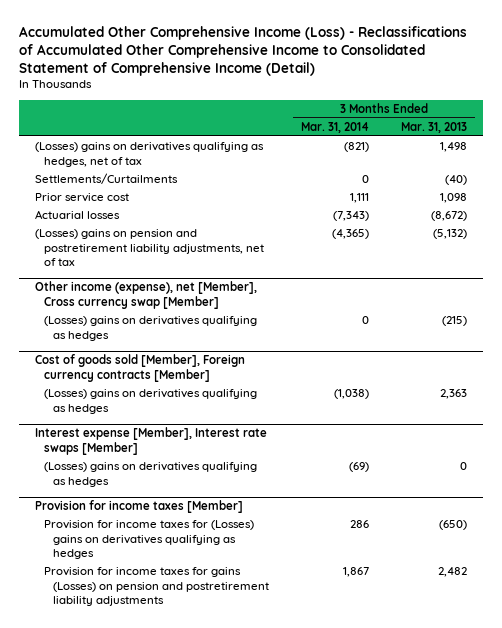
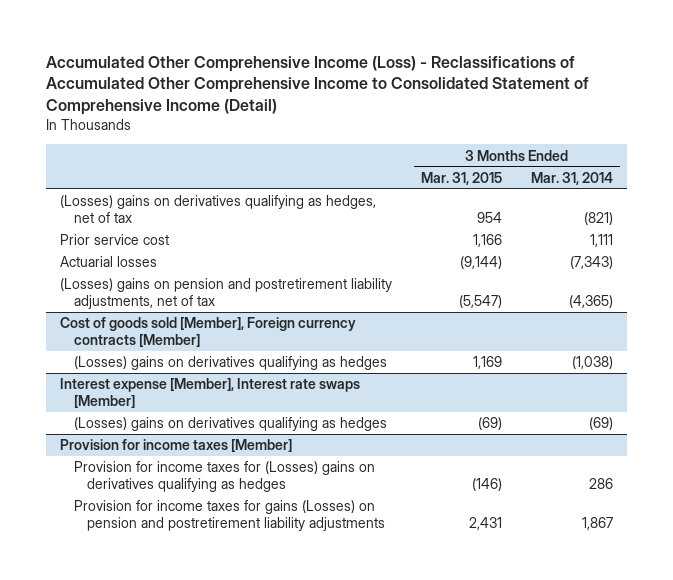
[401,121,468,133] Mar. 31, 2013 -> none
none -> [421,171,503,185] Mar. 31, 2015
[34,173,178,185] Settlements/Curtailments -> none
[34,281,257,309] Other income (expense), net [Member], Cross currency swap [Member] -> none
[44,316,258,341] (Losses) gains on derivatives qualifying as hedges -> none

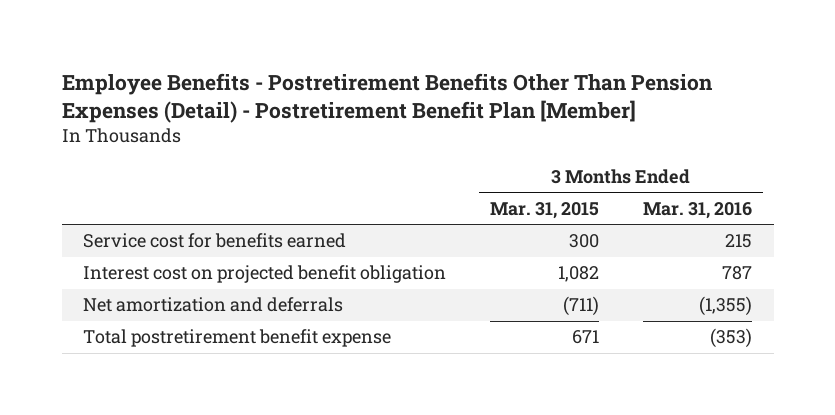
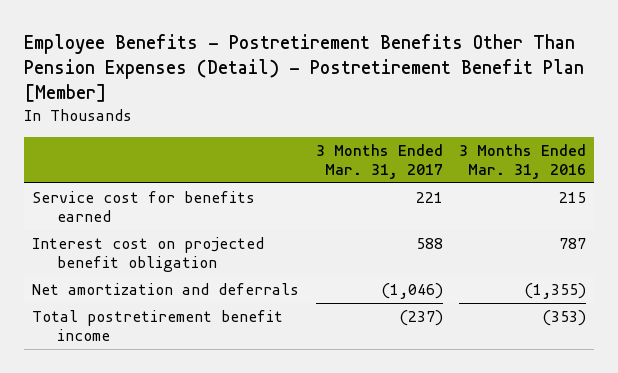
[490,201,600,219] Mar. 31, 2015 -> none
none -> [315,143,443,179] 3 Months Ended Mar. 31, 2017
[83,329,392,348] Total postretirement benefit expense -> [32,310,284,342] Total postretirement benefit income

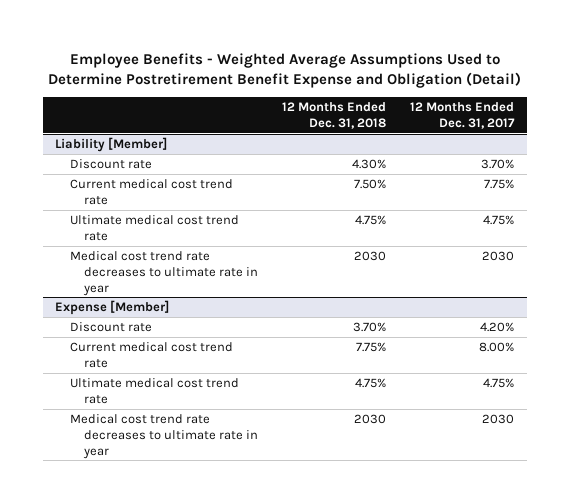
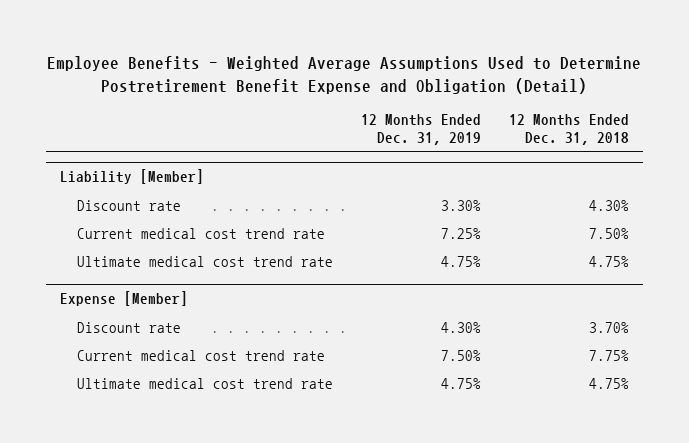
[410,102,516,130] 12 Months Ended Dec. 31, 2017 -> none
none -> [361,114,482,146] 12 Months Ended Dec. 31, 2019
[69,251,258,296] Medical cost trend rate decreases to ultimate rate in year -> none
[69,414,258,459] Medical cost trend rate decreases to ultimate rate in year -> none

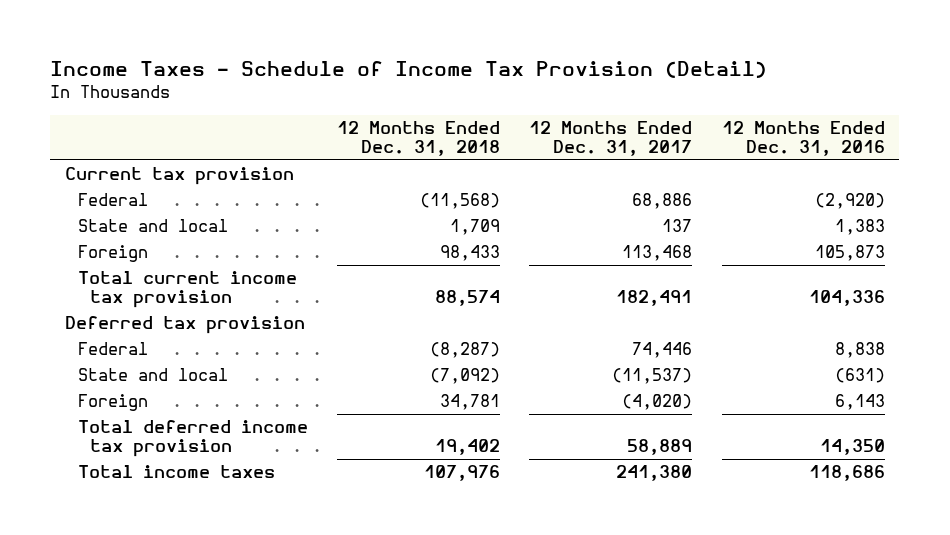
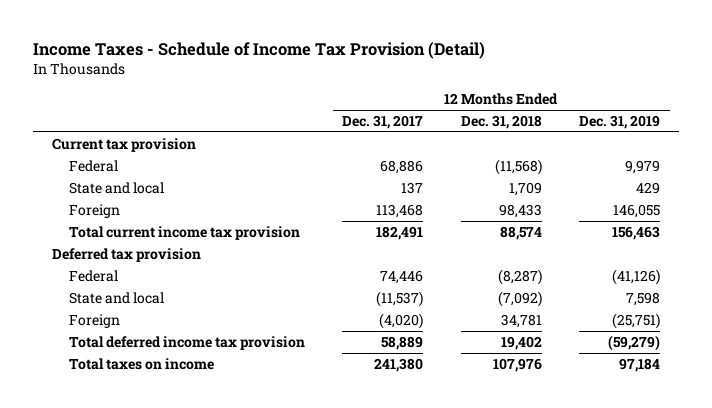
[721,121,885,157] 12 Months Ended Dec. 31, 2016 -> none
none -> [579,114,661,129] Dec. 31, 2019
[77,465,275,479] Total income taxes -> [68,357,214,370] Total taxes on income

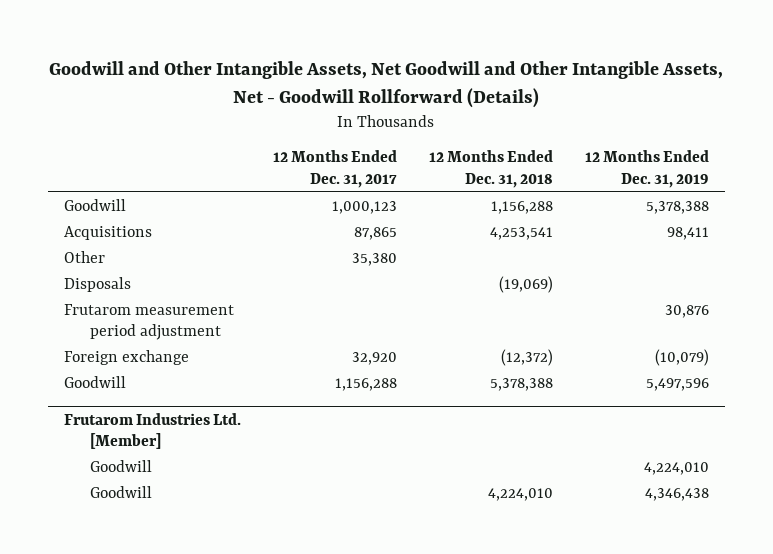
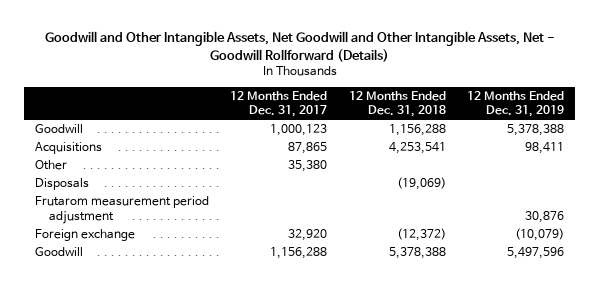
[64,412,242,449] Frutarom Industries Ltd. [Member] -> none
[90,460,153,473] Goodwill -> none
[90,486,153,499] Goodwill -> none

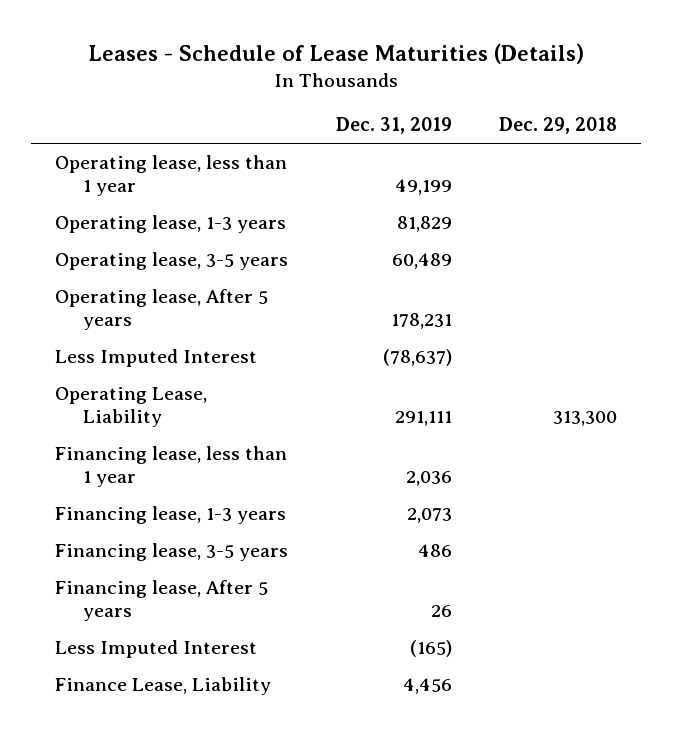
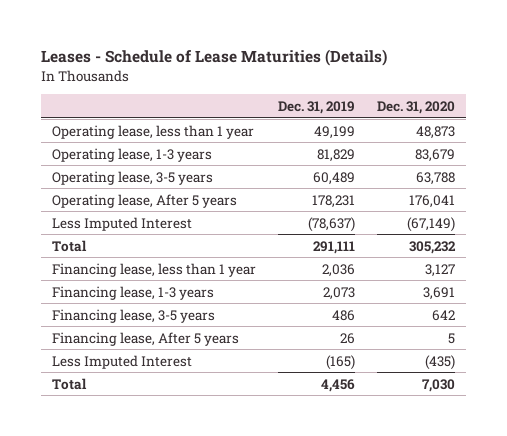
[499,117,618,135] Dec. 29, 2018 -> none
none -> [376,100,455,114] Dec. 31, 2020
[55,386,208,428] Operating Lease, Liability -> [51,239,87,252] Total
[55,676,272,695] Finance Lease, Liability -> [51,377,87,390] Total

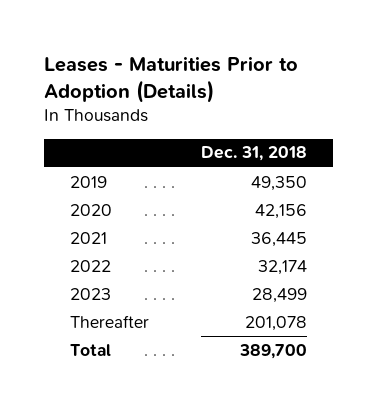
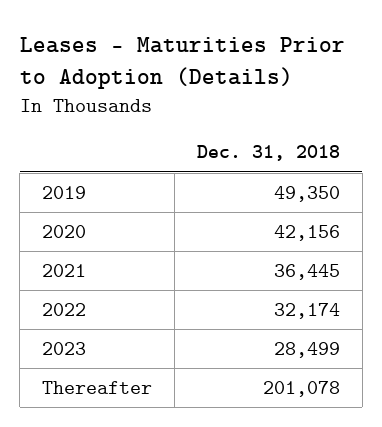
[70,343,112,356] Total -> none

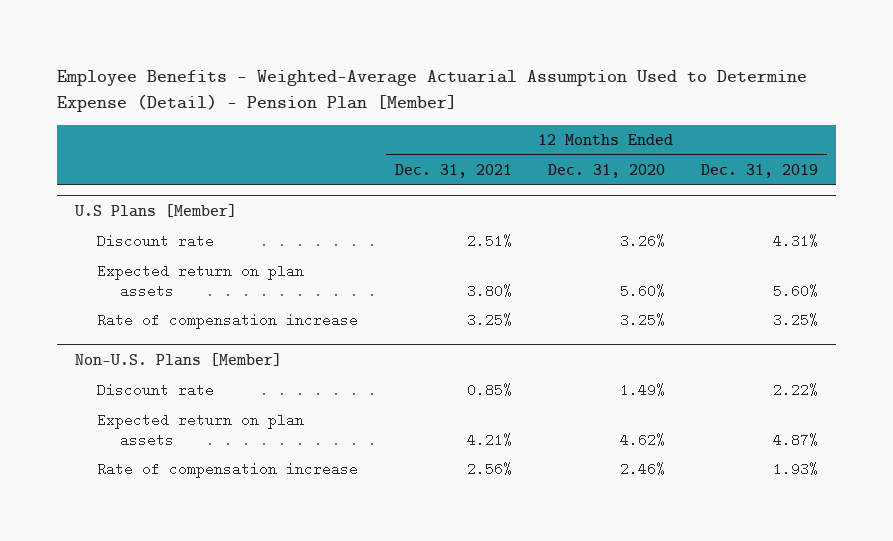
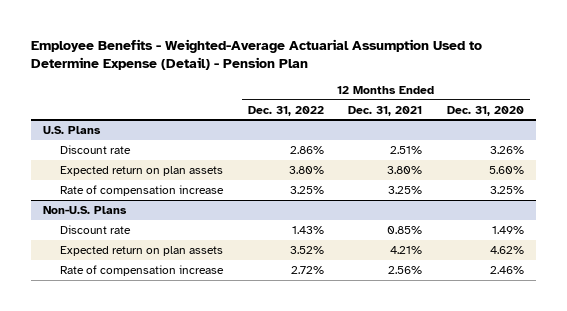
[56,70,807,113] Employee Benefits - Weighted-Average Actuarial Assumption Used to Determine Expense (Detail) - Pension Plan [Member] -> [30,38,482,71] Employee Benefits - Weighted-Average Actuarial Assumption Used to Determine Expense (Detail) - Pension Plan
[700,163,818,178] Dec. 31, 2019 -> none
none -> [247,105,324,116] Dec. 31, 2022
[73,203,237,217] U.S Plans [Member] -> [43,125,102,134] U.S. Plans
[74,352,282,366] Non-U.S. Plans [Member] -> [43,205,128,214] Non-U.S. Plans

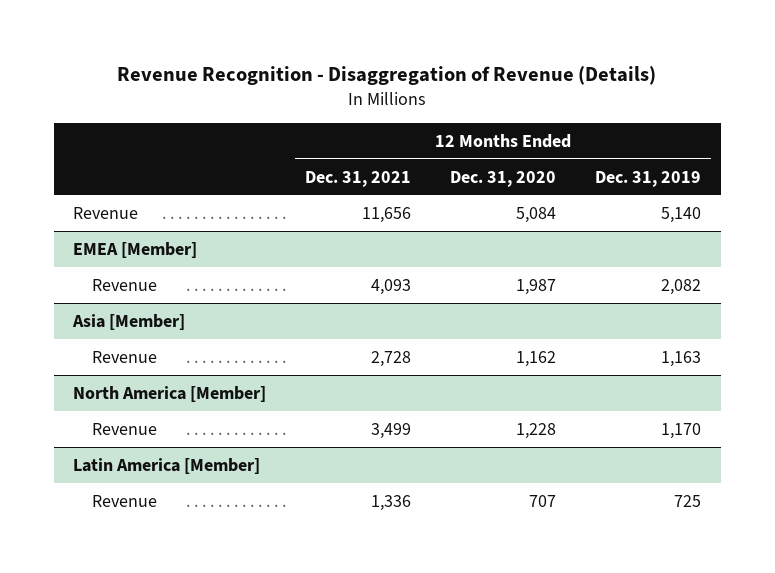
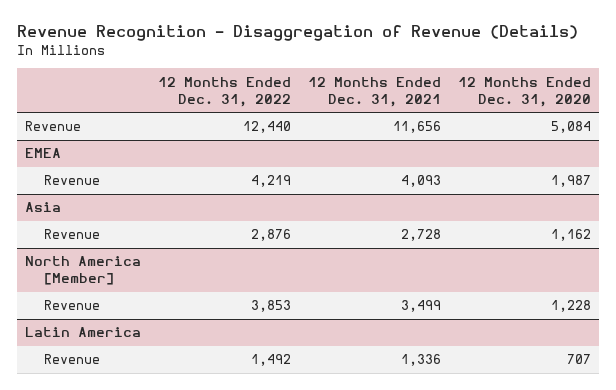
[595,170,702,187] Dec. 31, 2019 -> none
none -> [158,76,292,107] 12 Months Ended Dec. 31, 2022
[73,241,198,258] EMEA [Member] -> [25,148,62,159] EMEA
[72,313,186,330] Asia [Member] -> [25,202,62,213] Asia
[73,457,261,474] Latin America [Member] -> [25,327,142,338] Latin America

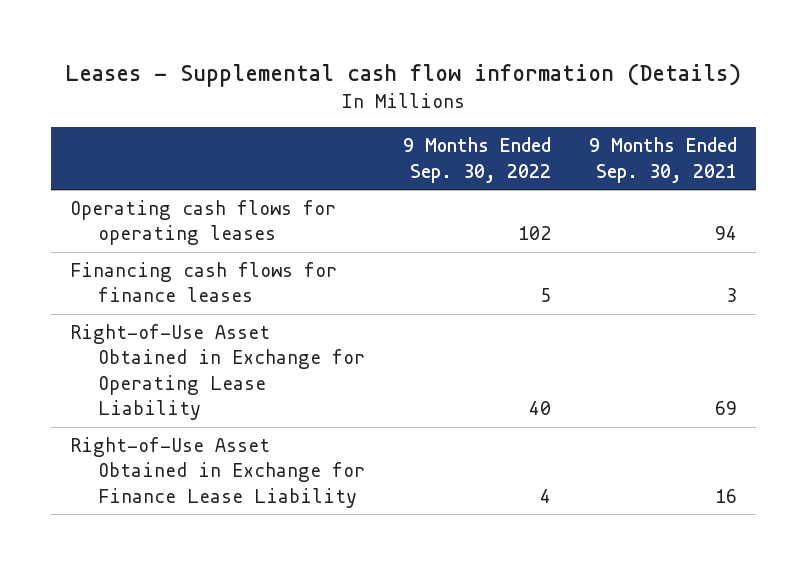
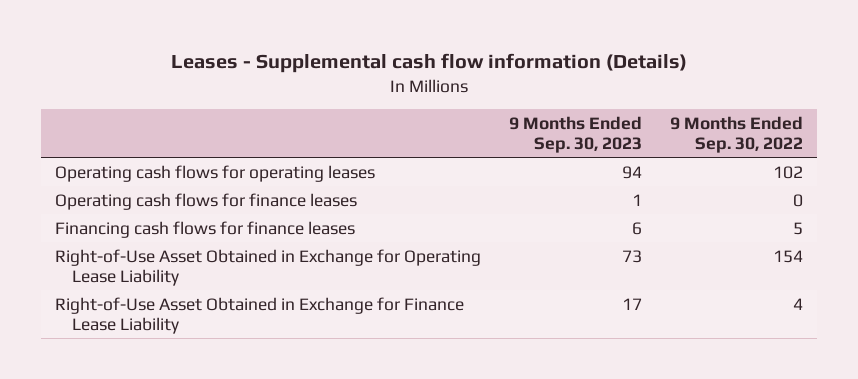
[588,137,737,183] 9 Months Ended Sep. 30, 2021 -> none
none -> [509,115,643,153] 9 Months Ended Sep. 30, 2023
none -> [55,192,358,210] Operating cash flows for finance leases
[528,401,551,416] 40 -> [773,249,804,263] 154

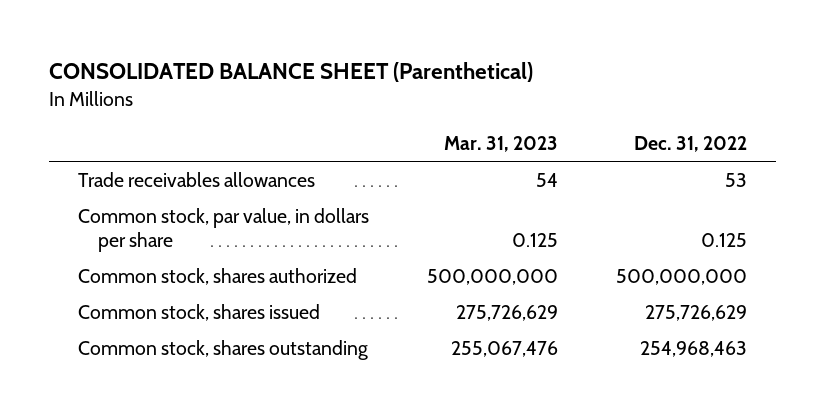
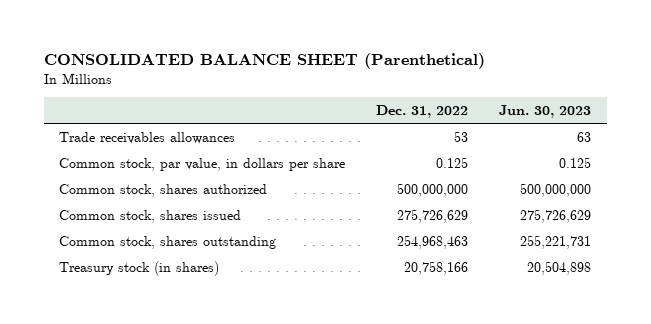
[444,136,559,153] Mar. 31, 2023 -> none
none -> [499,105,592,119] Jun. 30, 2023
none -> [59,260,220,276] Treasury stock (in shares)

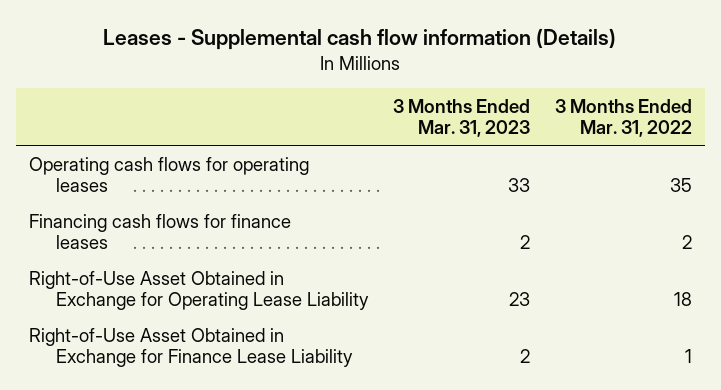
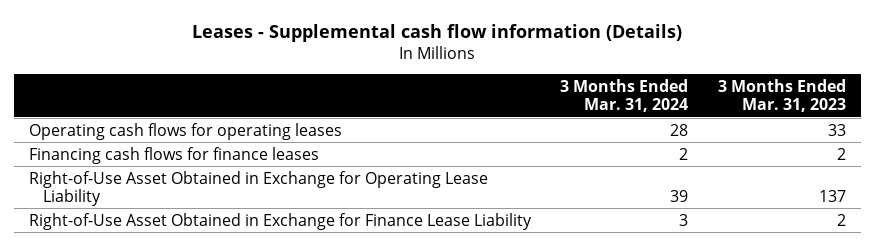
[555,98,693,138] 3 Months Ended Mar. 31, 2022 -> none
none -> [560,79,689,113] 3 Months Ended Mar. 31, 2024
[508,291,530,306] 23 -> [819,189,847,202] 137

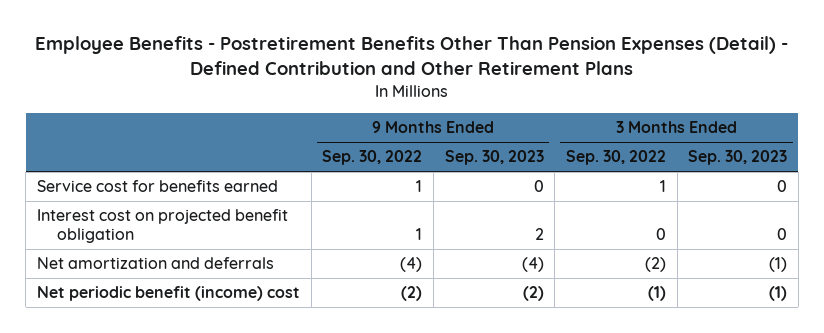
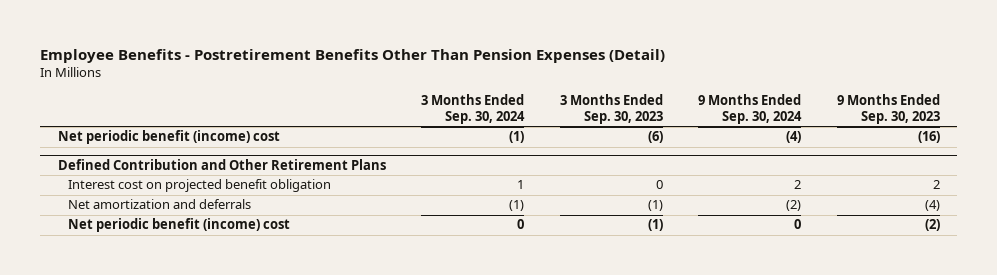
[35,36,789,76] Employee Benefits - Postretirement Benefits Other Than Pension Expenses (Detail) - Defined Contribution and Other Retirement Plans -> [39,48,665,63] Employee Benefits - Postretirement Benefits Other Than Pension Expenses (Detail)
[322,150,423,166] Sep. 30, 2022 -> none
[565,150,666,166] Sep. 30, 2022 -> none
none -> [421,93,526,125] 3 Months Ended Sep. 30, 2024
none -> [698,93,803,125] 9 Months Ended Sep. 30, 2024
[36,180,278,193] Service cost for benefits earned -> none
none -> [57,130,280,145] Net periodic benefit (income) cost
none -> [57,158,386,170] Defined Contribution and Other Retirement Plans

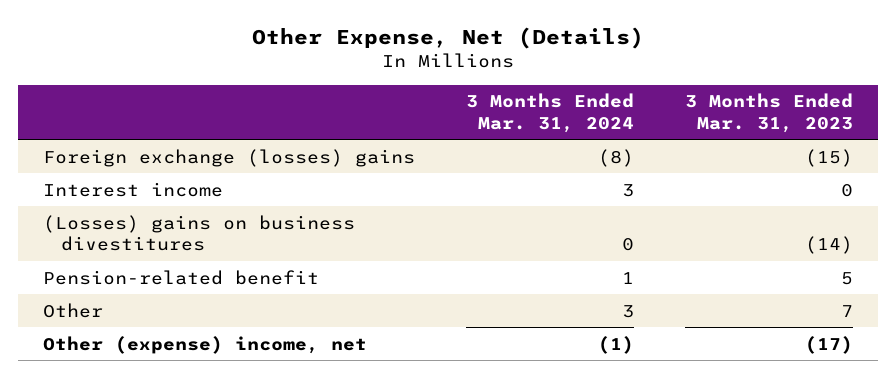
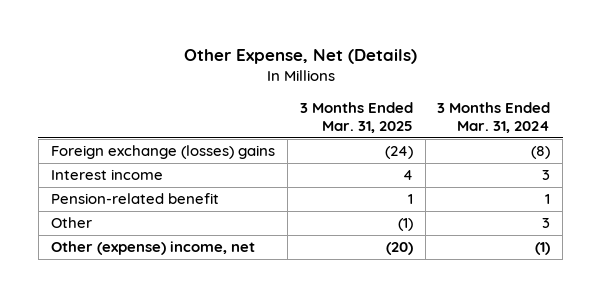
[684,93,853,133] 3 Months Ended Mar. 31, 2023 -> none
none -> [299,102,413,134] 3 Months Ended Mar. 31, 2025
[42,214,355,252] (Losses) gains on business divestitures -> none

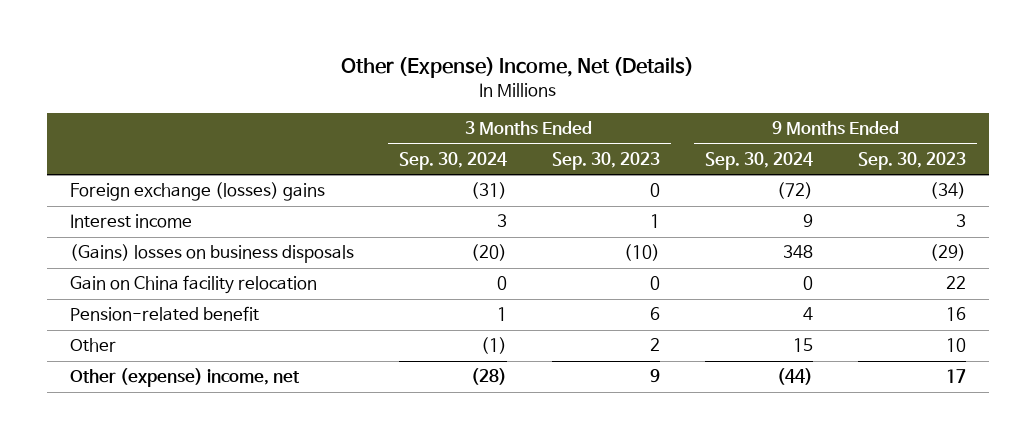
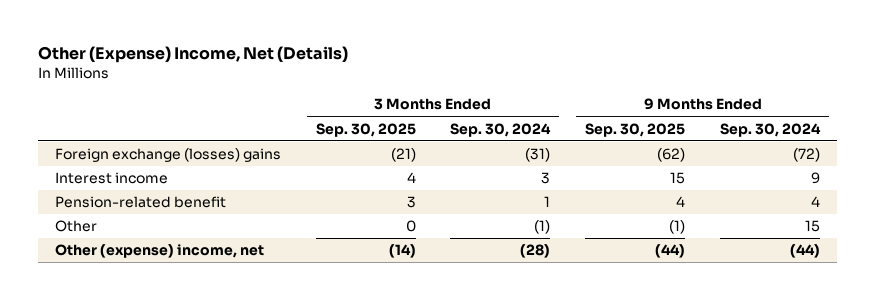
[551,151,660,170] Sep. 30, 2023 -> none
[858,151,967,170] Sep. 30, 2023 -> none
none -> [315,122,416,137] Sep. 30, 2025
none -> [585,122,686,137] Sep. 30, 2025
[69,244,354,264] (Gains) losses on business disposals -> none
[69,275,317,295] Gain on China facility relocation -> none

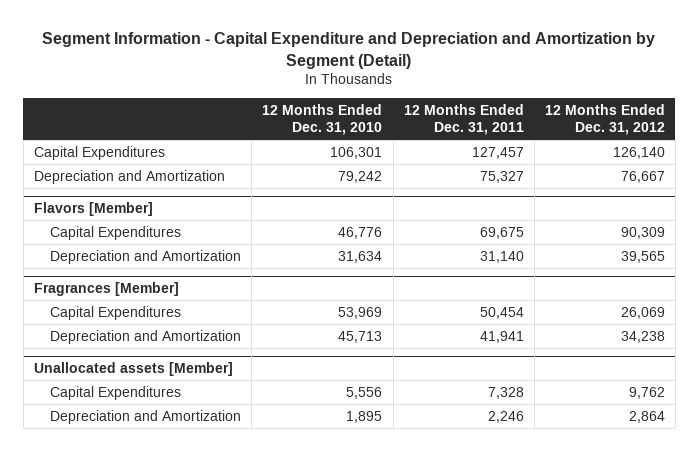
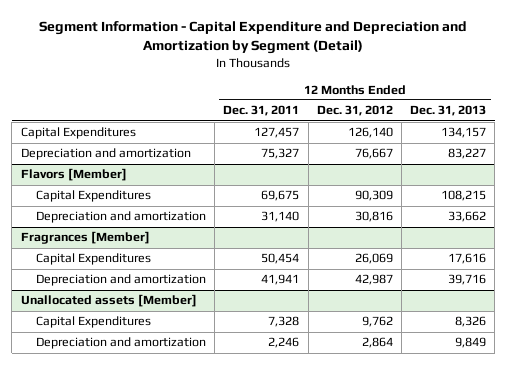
[262,103,383,136] 12 Months Ended Dec. 31, 2010 -> none
none -> [410,105,487,117] Dec. 31, 2013
[33,169,225,184] Depreciation and Amortization -> [20,148,191,161] Depreciation and amortization
[50,249,242,264] Depreciation and Amortization -> [35,211,206,224] Depreciation and amortization
[620,250,665,263] 39,565 -> [354,211,393,223] 30,816
[50,329,242,344] Depreciation and Amortization -> [35,274,206,287] Depreciation and amortization
[620,330,665,343] 34,238 -> [354,274,393,286] 42,987
[50,409,242,424] Depreciation and Amortization -> [35,337,206,350] Depreciation and amortization

